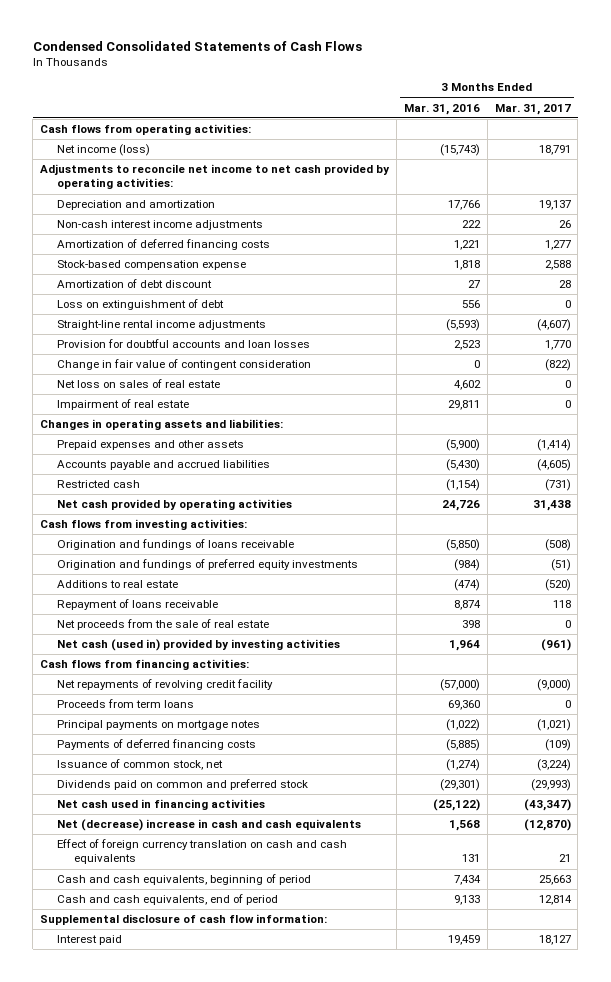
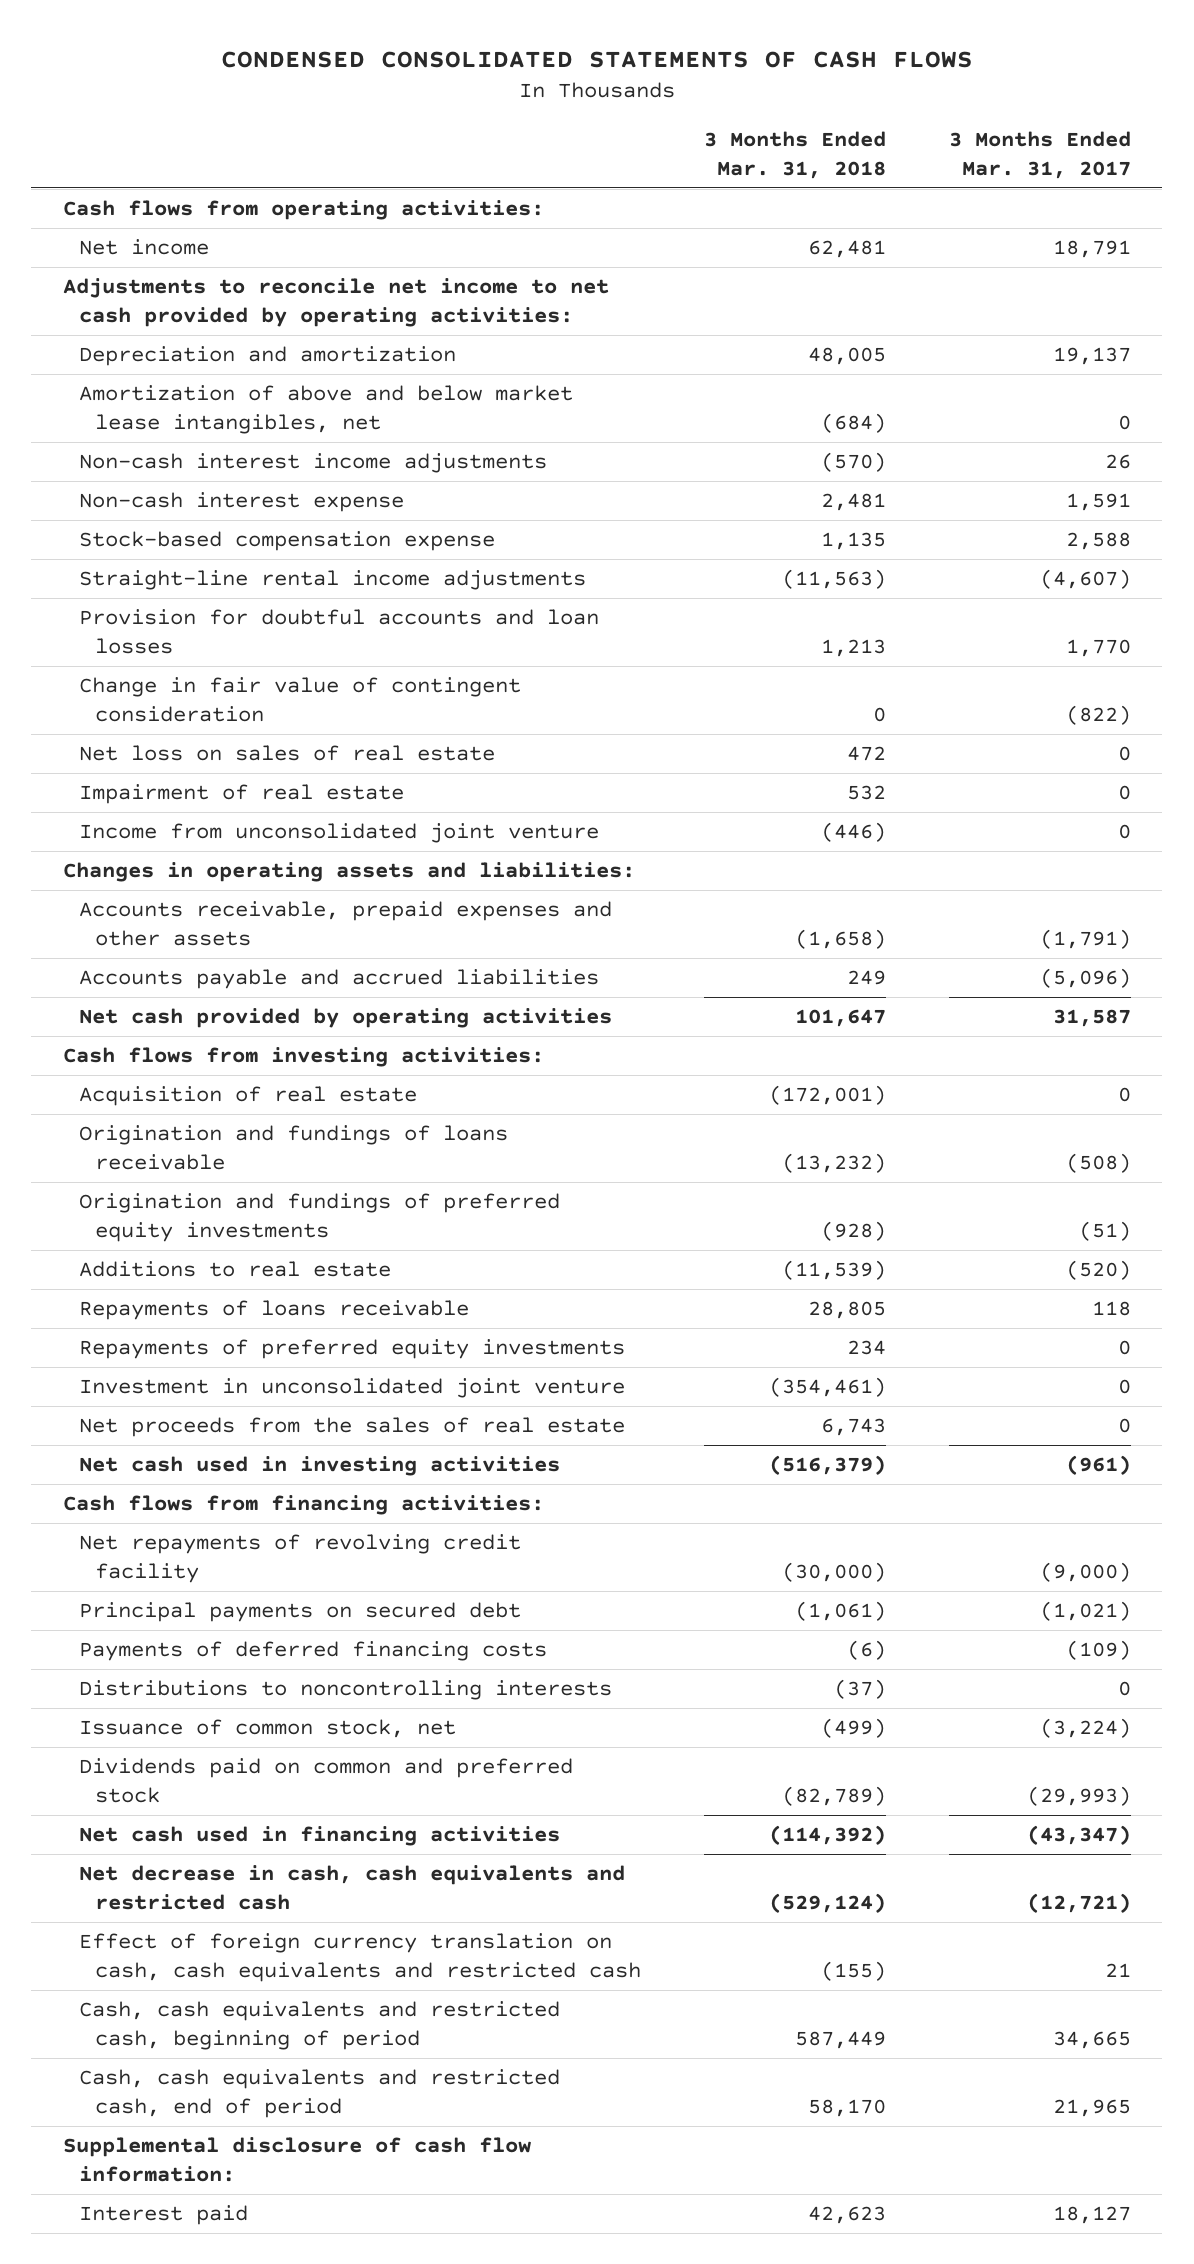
[32,40,362,51] Condensed Consolidated Statements of Cash Flows -> [220,50,973,68] CONDENSED CONSOLIDATED STATEMENTS OF CASH FLOWS
[403,103,480,115] Mar. 31, 2016 -> none
none -> [703,130,886,180] 3 Months Ended Mar. 31, 2018
[57,144,151,157] Net income (loss) -> [78,239,209,256] Net income
none -> [78,385,573,435] Amortization of above and below market lease intangibles, net
[57,239,271,251] Amortization of deferred financing costs -> none
none -> [78,492,404,513] Non-cash interest expense
[57,279,213,289] Amortization of debt discount -> none
[57,299,225,311] Loss on extinguishment of debt -> none
none -> [78,823,599,844] Income from unconsolidated joint venture
[57,480,141,489] Restricted cash -> none
[57,440,245,451] Prepaid expenses and other assets -> [78,901,612,947] Accounts receivable, prepaid expenses and other assets
[536,439,571,452] (1,414) -> [1039,929,1131,950] (1,791)
[536,459,571,472] (4,605) -> [1039,968,1131,989] (5,096)
[532,500,571,512] 31,438 -> [1052,1009,1131,1028] 31,587
none -> [78,1086,417,1107] Acquisition of real estate
[57,599,219,611] Repayment of loans receivable -> [78,1300,469,1321] Repayments of loans receivable
none -> [78,1339,625,1360] Repayments of preferred equity investments
none -> [78,1378,625,1399] Investment in unconsolidated joint venture
[57,619,270,631] Net proceeds from the sale of real estate -> [78,1417,625,1438] Net proceeds from the sales of real estate
[57,639,341,652] Net cash (used in) provided by investing activities -> [78,1456,560,1477] Net cash used in investing activities
[57,699,195,709] Proceeds from term loans -> none
[57,720,261,731] Principal payments on mortgage notes -> [78,1602,521,1623] Principal payments on secured debt
none -> [78,1680,612,1701] Distributions to noncontrolling interests
[57,819,362,832] Net (decrease) increase in cash and cash equivalents -> [78,1865,625,1911] Net decrease in cash, cash equivalents and restricted cash
[523,819,571,832] (12,870) -> [1026,1893,1131,1914] (12,721)
[57,839,348,865] Effect of foreign currency translation on cash and cash equivalents -> [78,1933,641,1983] Effect of foreign currency translation on cash, cash equivalents and restricted cash
[57,874,312,886] Cash and cash equivalents, beginning of period -> [78,2001,560,2051] Cash, cash equivalents and restricted cash, beginning of period
[538,875,571,886] 25,663 -> [1052,2031,1131,2050] 34,665
[57,894,279,906] Cash and cash equivalents, end of period -> [78,2069,560,2119] Cash, cash equivalents and restricted cash, end of period
[538,895,572,906] 12,814 -> [1052,2099,1131,2118] 21,965

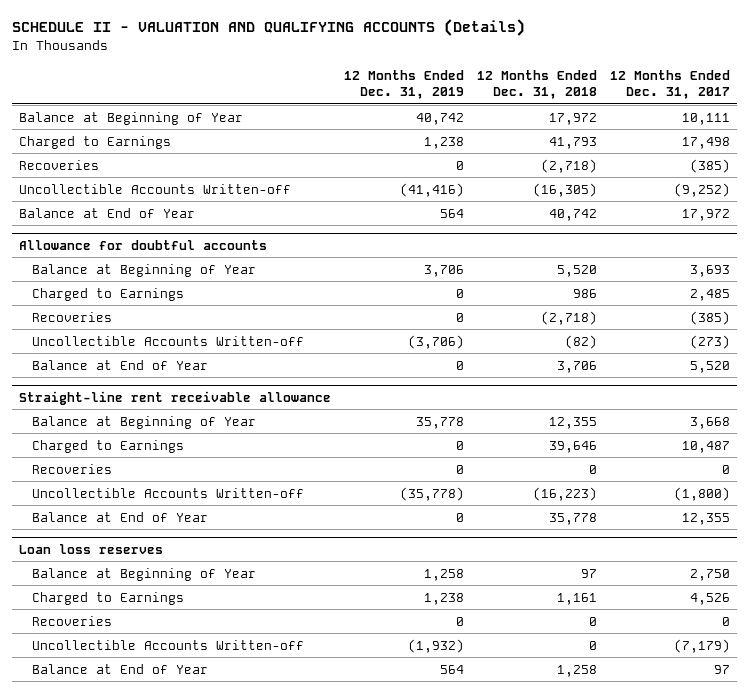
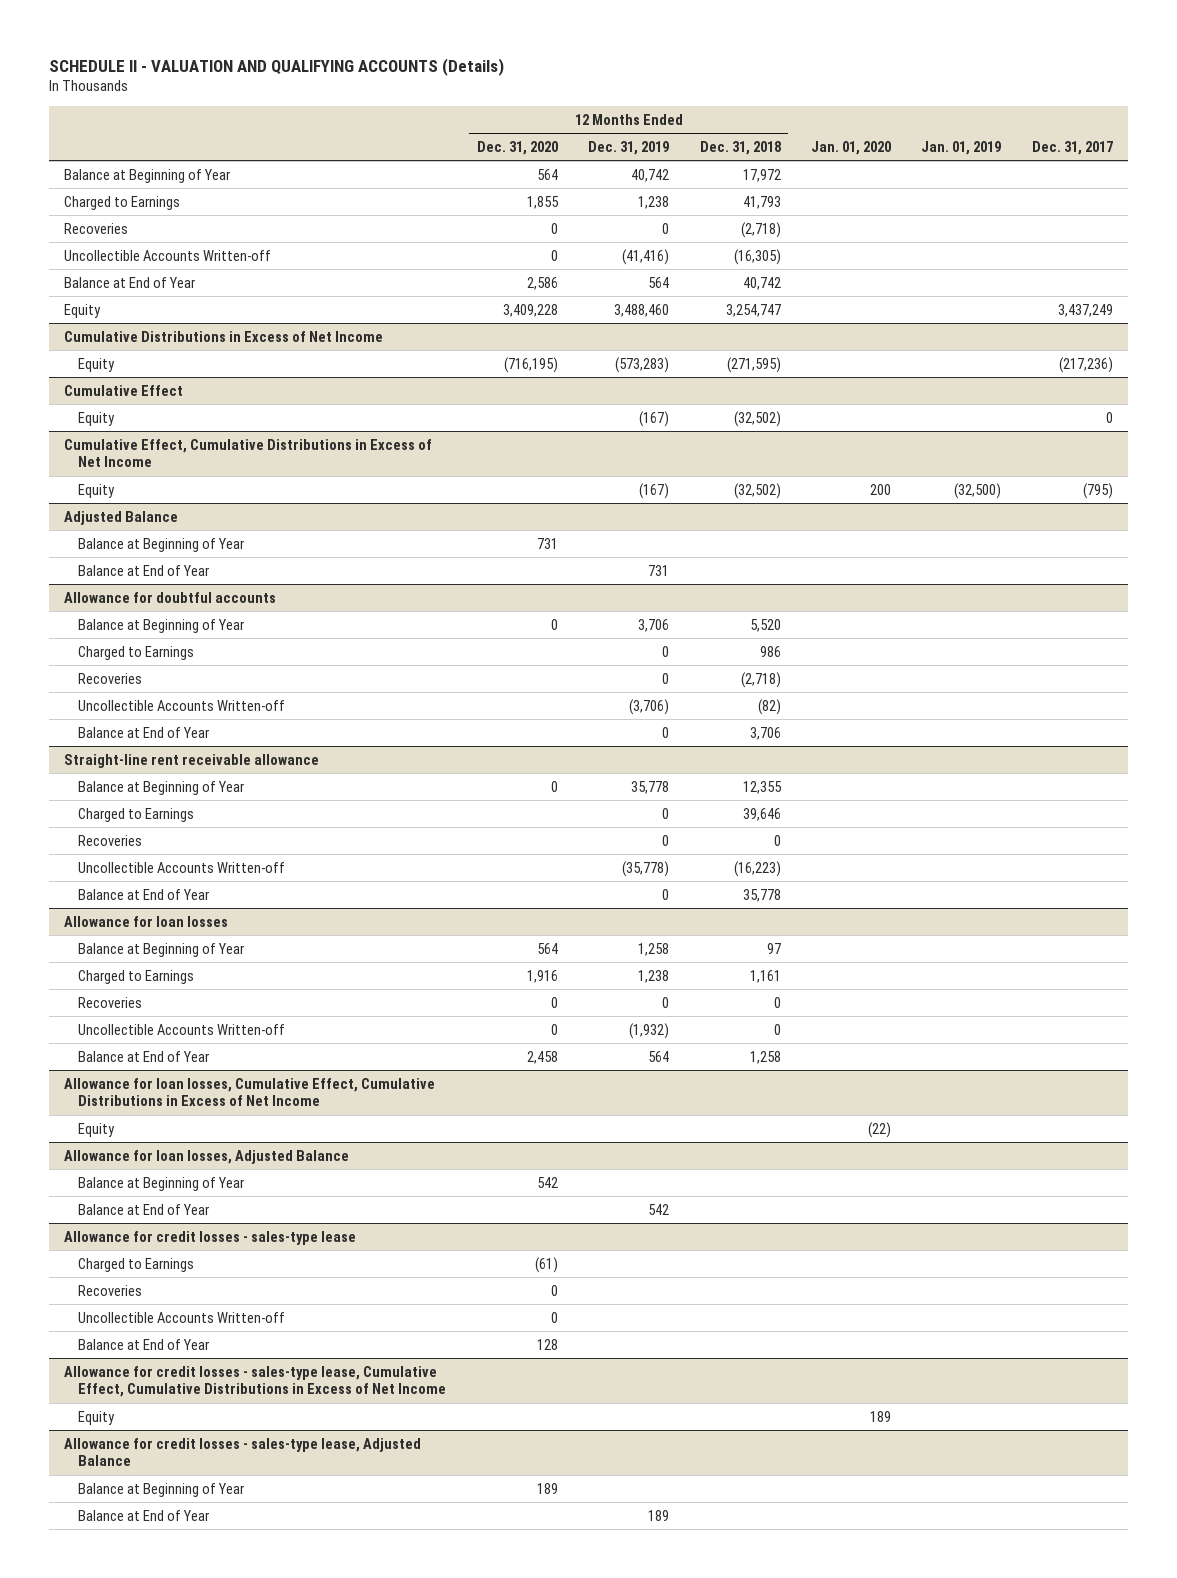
[610,69,731,100] 12 Months Ended Dec. 31, 2017 -> none
none -> [476,140,558,155] Dec. 31, 2020
none -> [811,140,892,155] Jan. 01, 2020
none -> [921,140,1002,155] Jan. 01, 2019
none -> [1031,140,1113,155] Dec. 31, 2017
none -> [64,303,102,318] Equity
none -> [64,330,384,342] Cumulative Distributions in Excess of Net Income
none -> [78,357,116,372] Equity
none -> [64,384,184,396] Cumulative Effect
none -> [78,411,116,426] Equity
none -> [64,438,433,468] Cumulative Effect, Cumulative Distributions in Excess of Net Income
none -> [78,483,116,498] Equity
none -> [64,510,179,525] Adjusted Balance
none -> [78,537,245,552] Balance at Beginning of Year
none -> [78,564,210,576] Balance at End of Year
[18,543,163,554] Loan loss reserves -> [64,915,229,927] Allowance for loan losses
none -> [64,1077,436,1107] Allowance for loan losses, Cumulative Effect, Cumulative Distributions in Excess of Net Income
none -> [78,1122,116,1137] Equity
none -> [64,1149,350,1164] Allowance for loan losses, Adjusted Balance
none -> [78,1176,245,1191] Balance at Beginning of Year
none -> [78,1203,210,1215] Balance at End of Year
none -> [64,1230,357,1245] Allowance for credit losses - sales-type lease
none -> [78,1257,195,1272] Charged to Earnings
none -> [78,1284,143,1296] Recoveries
none -> [78,1311,286,1323] Uncollectible Accounts Written-off
none -> [78,1338,210,1350] Balance at End of Year
none -> [64,1365,447,1398] Allowance for credit losses - sales-type lease, Cumulative Effect, Cumulative Distributions in Excess of Net Income
none -> [78,1410,116,1425] Equity
none -> [64,1437,422,1467] Allowance for credit losses - sales-type lease, Adjusted Balance
none -> [78,1482,245,1497] Balance at Beginning of Year
none -> [78,1509,210,1521] Balance at End of Year

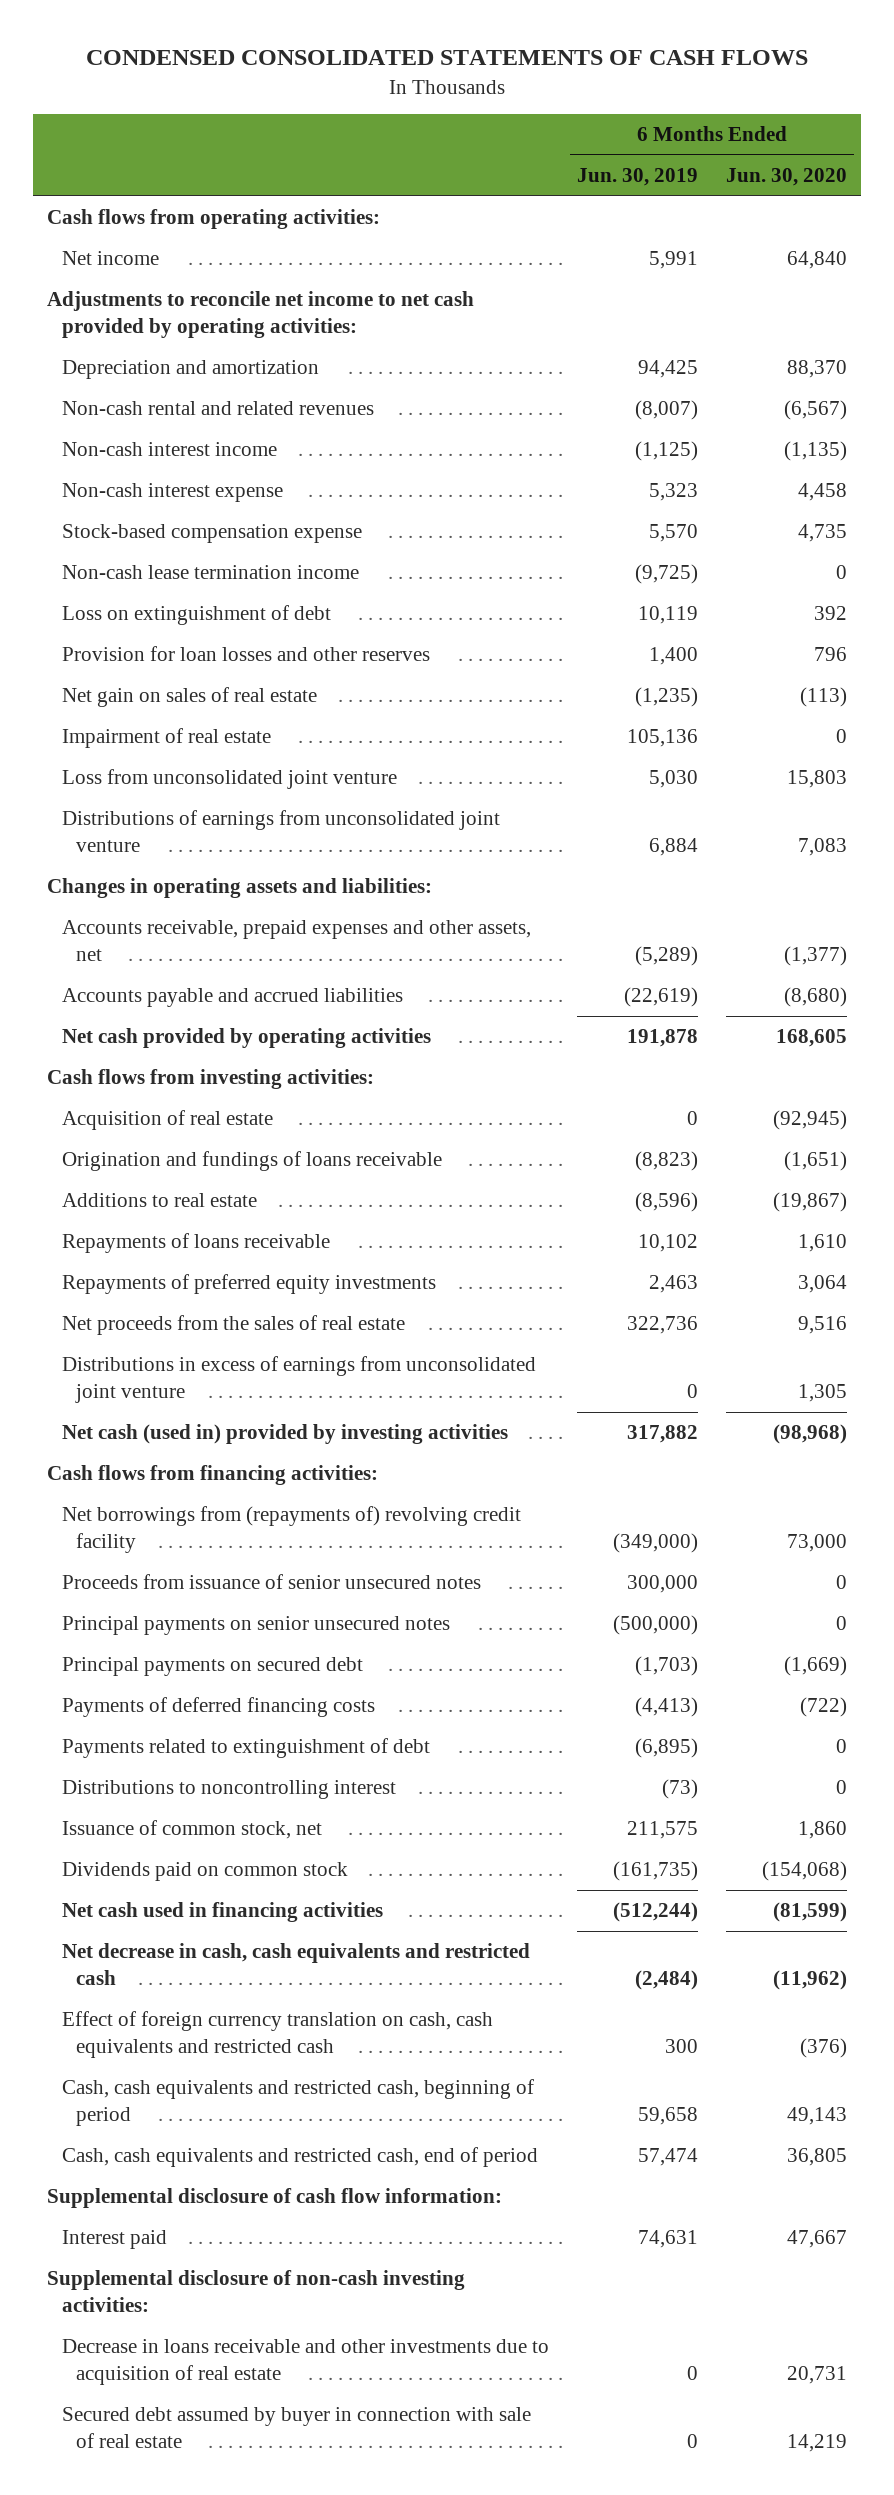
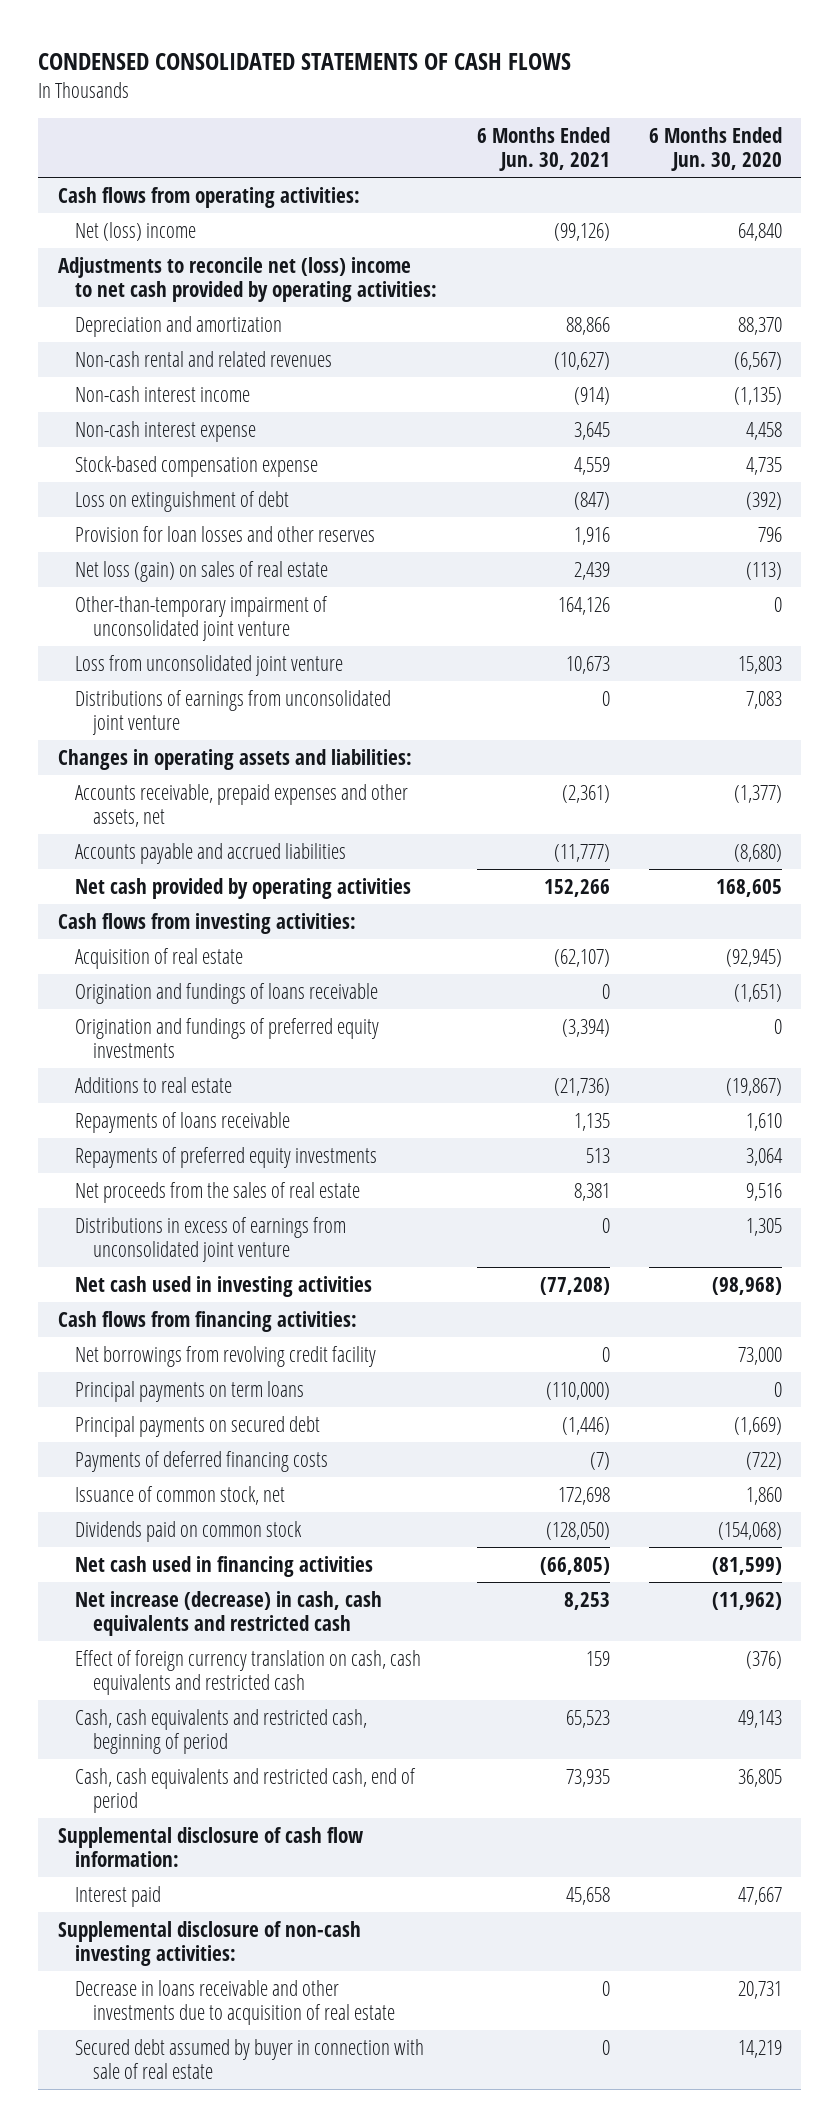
[576,168,698,187] Jun. 30, 2019 -> none
none -> [476,126,610,171] 6 Months Ended Jun. 30, 2021
[61,251,159,266] Net income -> [75,221,197,241] Net (loss) income
[47,291,475,339] Adjustments to reconcile net income to net cash provided by operating activities: -> [57,256,438,302] Adjustments to reconcile net (loss) income to net cash provided by operating activities:
[61,565,359,580] Non-cash lease termination income -> none
[813,606,847,621] 392 -> [745,491,782,510] (392)
[61,728,271,749] Impairment of real estate -> none
[61,687,317,708] Net gain on sales of real estate -> [75,560,329,582] Net loss (gain) on sales of real estate
none -> [75,595,329,641] Other-than-temporary impairment of unconsolidated joint venture
none -> [75,1017,380,1058] Origination and fundings of preferred equity investments
[61,1424,508,1445] Net cash (used in) provided by investing activities -> [75,1275,373,1297] Net cash used in investing activities
[61,1574,481,1590] Proceeds from issuance of senior unsecured notes -> none
[61,1616,450,1636] Principal payments on senior unsecured notes -> none
[61,1506,521,1554] Net borrowings from (repayments of) revolving credit facility -> [75,1345,377,1367] Net borrowings from revolving credit facility
none -> [75,1380,305,1402] Principal payments on term loans
[61,1738,430,1759] Payments related to extinguishment of debt -> none
[61,1780,396,1800] Distributions to noncontrolling interest -> none
[61,1943,530,1986] Net decrease in cash, cash equivalents and restricted cash -> [75,1590,383,1636] Net increase (decrease) in cash, cash equivalents and restricted cash

